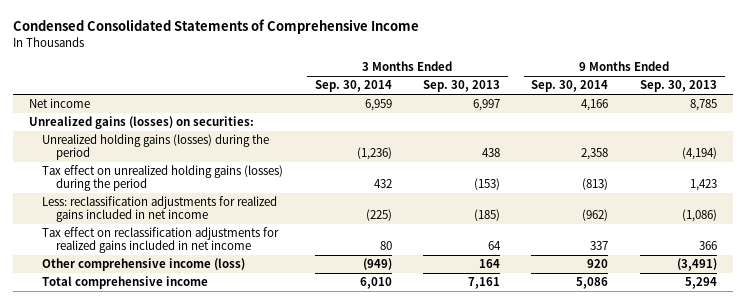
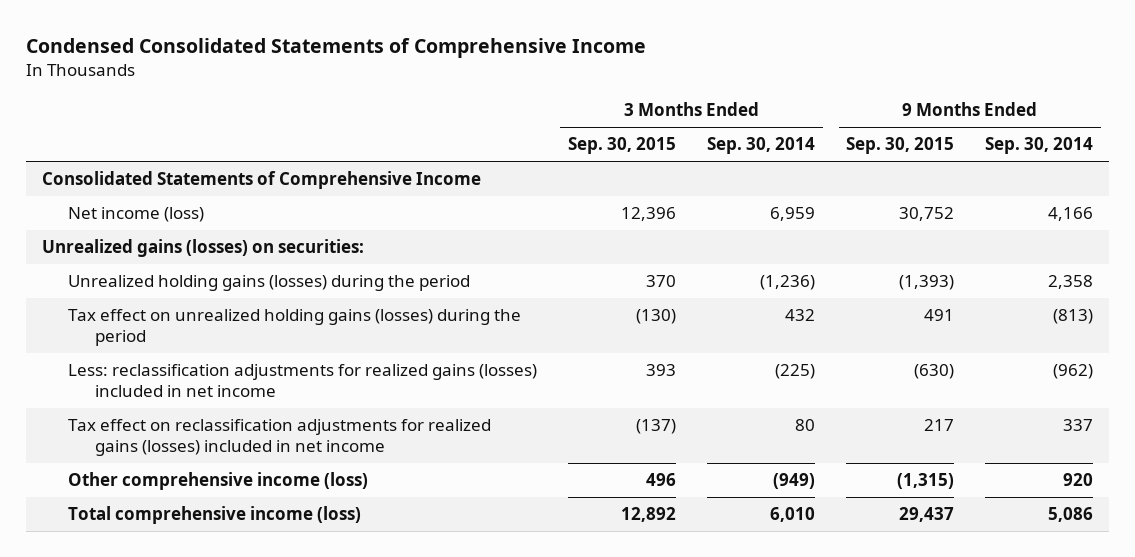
[423,80,501,93] Sep. 30, 2013 -> none
[639,80,717,93] Sep. 30, 2013 -> none
none -> [568,137,677,155] Sep. 30, 2015
none -> [846,137,955,155] Sep. 30, 2015
none -> [41,171,481,190] Consolidated Statements of Comprehensive Income
[29,98,91,109] Net income -> [68,207,205,223] Net income (loss)
[42,196,278,223] Less: reclassification adjustments for realized gains included in net income -> [68,364,538,398] Less: reclassification adjustments for realized gains (losses) included in net income
[42,227,280,254] Tax effect on reclassification adjustments for realized gains included in net income -> [68,419,492,457] Tax effect on reclassification adjustments for realized gains (losses) included in net income
[42,276,209,290] Total comprehensive income -> [68,506,362,525] Total comprehensive income (loss)

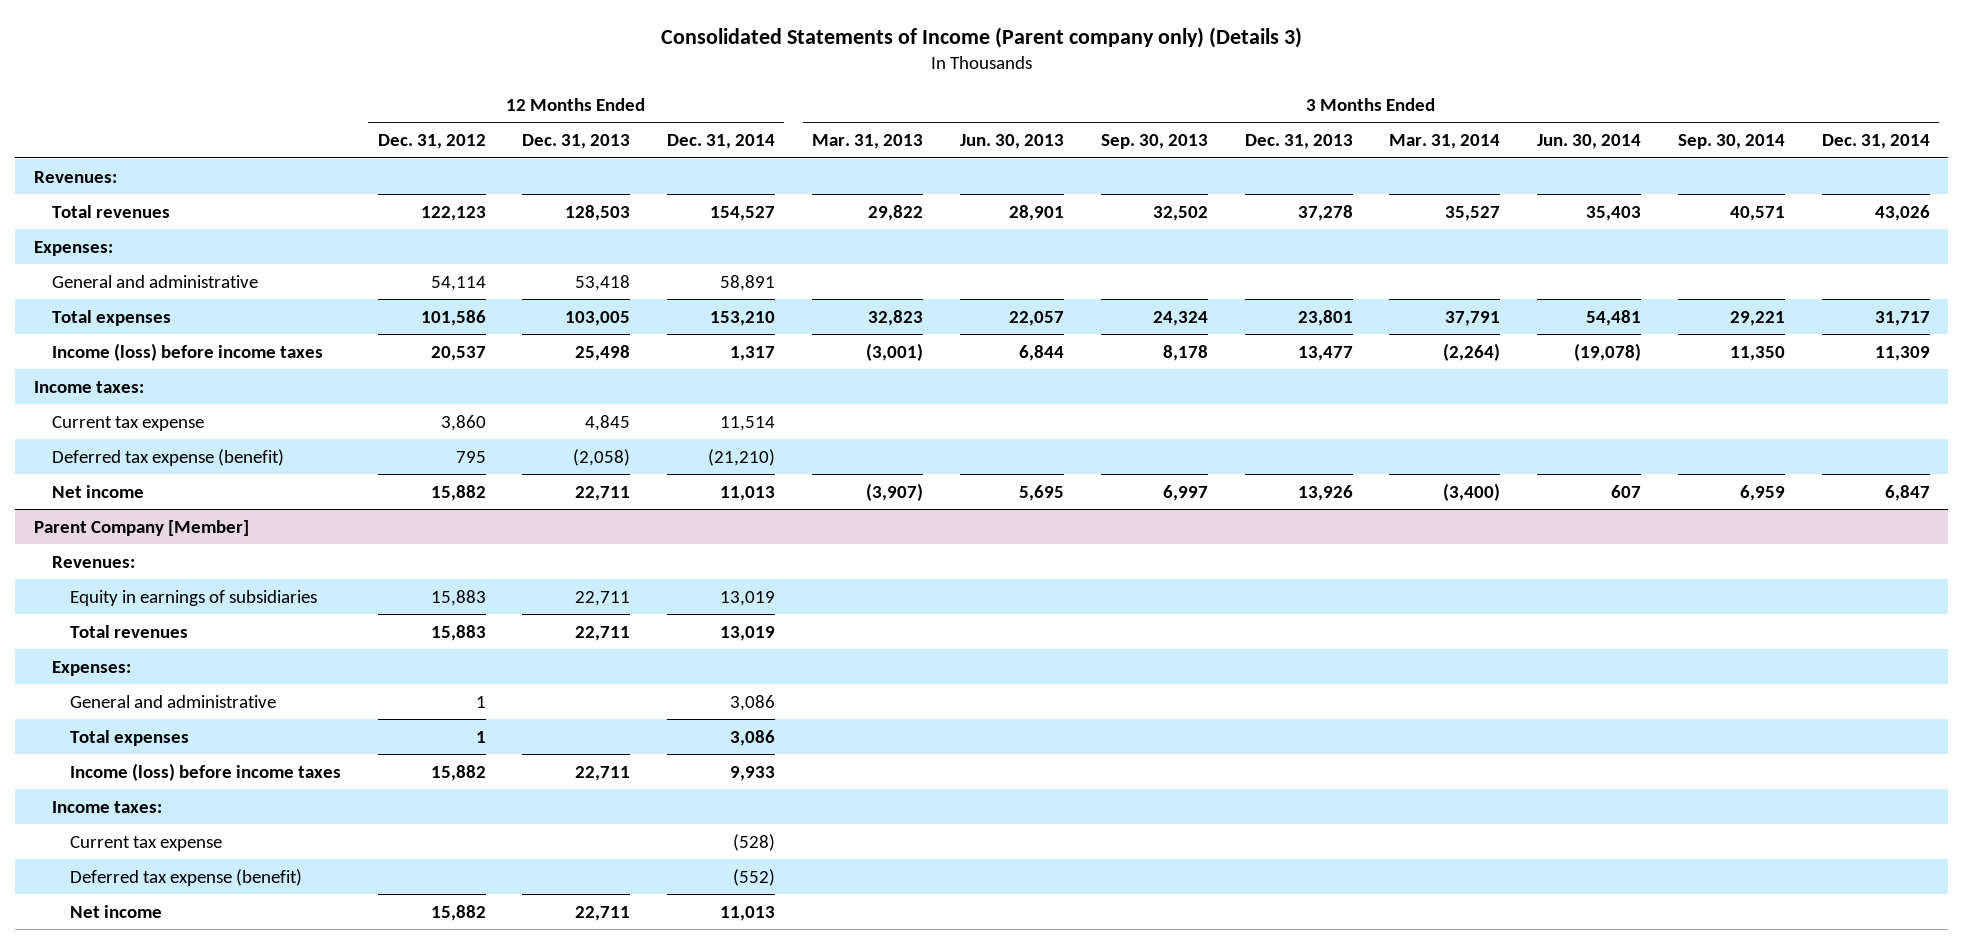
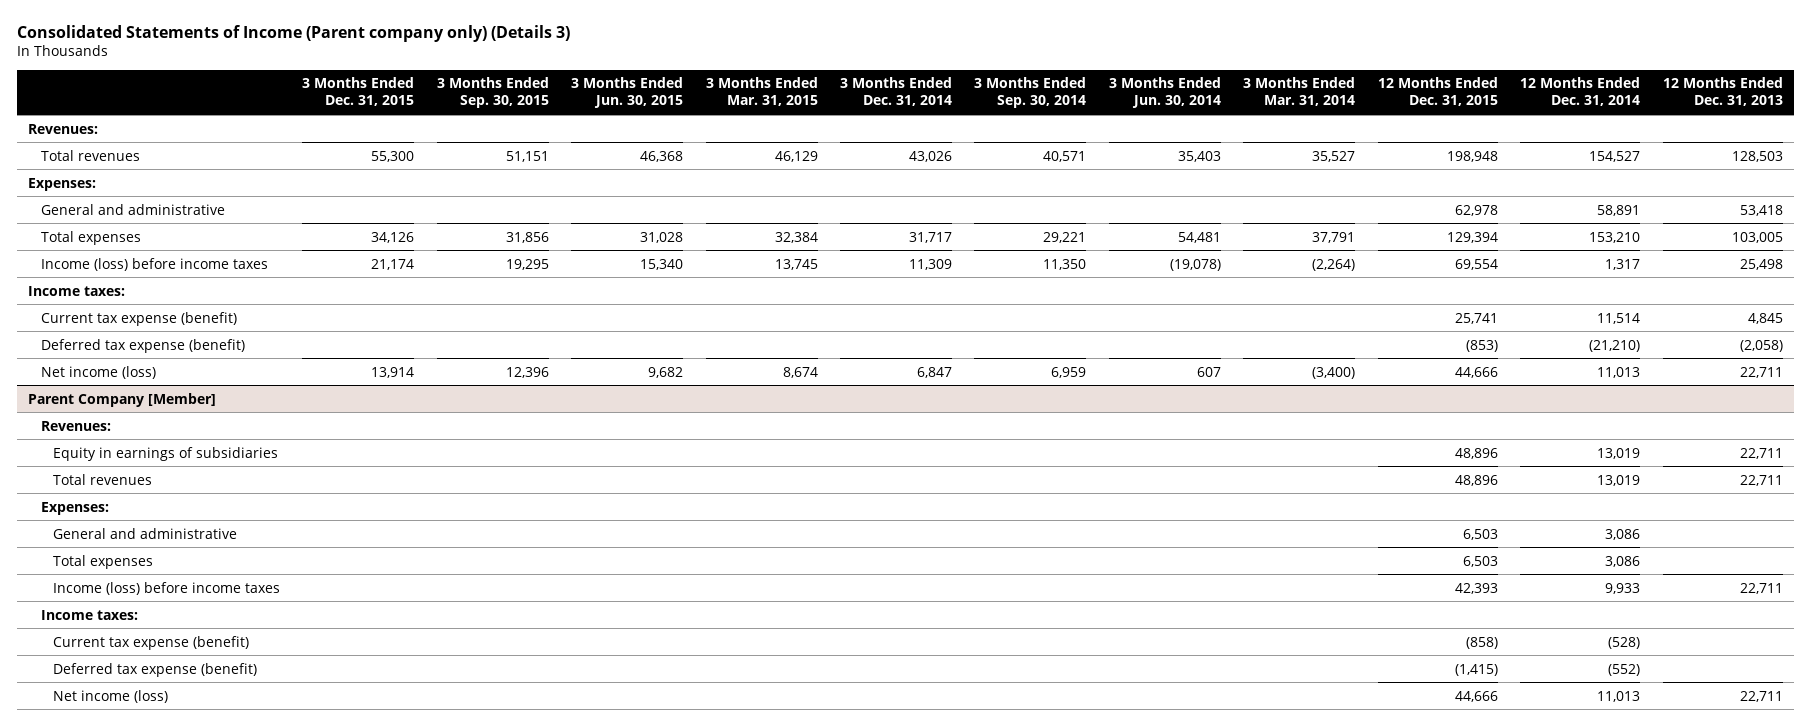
[377,134,486,150] Dec. 31, 2012 -> none
[812,134,924,150] Mar. 31, 2013 -> none
[959,134,1064,150] Jun. 30, 2013 -> none
[1100,134,1208,150] Sep. 30, 2013 -> none
[1244,134,1353,150] Dec. 31, 2013 -> none
none -> [302,77,415,107] 3 Months Ended Dec. 31, 2015
none -> [436,77,549,109] 3 Months Ended Sep. 30, 2015
none -> [571,77,684,109] 3 Months Ended Jun. 30, 2015
none -> [705,77,818,107] 3 Months Ended Mar. 31, 2015
none -> [1377,77,1498,107] 12 Months Ended Dec. 31, 2015
[51,415,204,431] Current tax expense -> [40,311,237,326] Current tax expense (benefit)
[51,484,144,498] Net income -> [40,365,156,379] Net income (loss)
[69,835,222,851] Current tax expense -> [52,635,249,650] Current tax expense (benefit)
[69,904,162,918] Net income -> [52,689,168,703] Net income (loss)

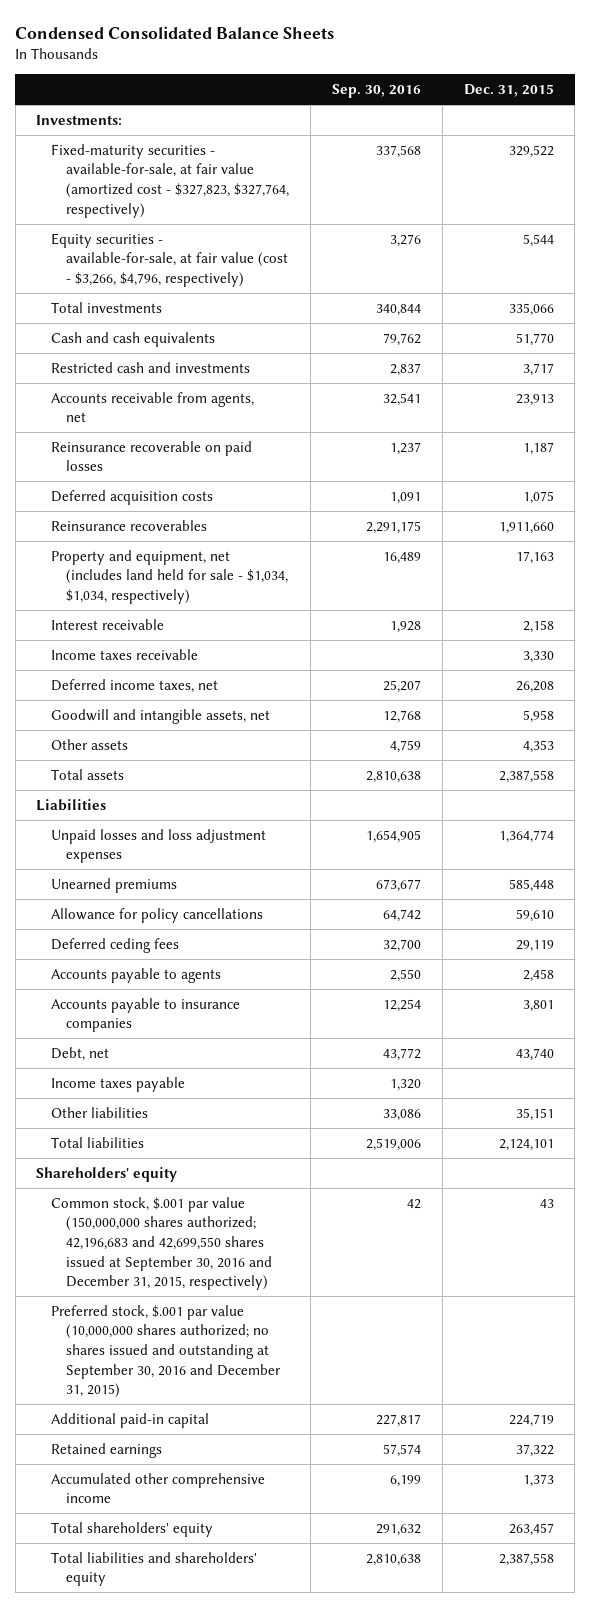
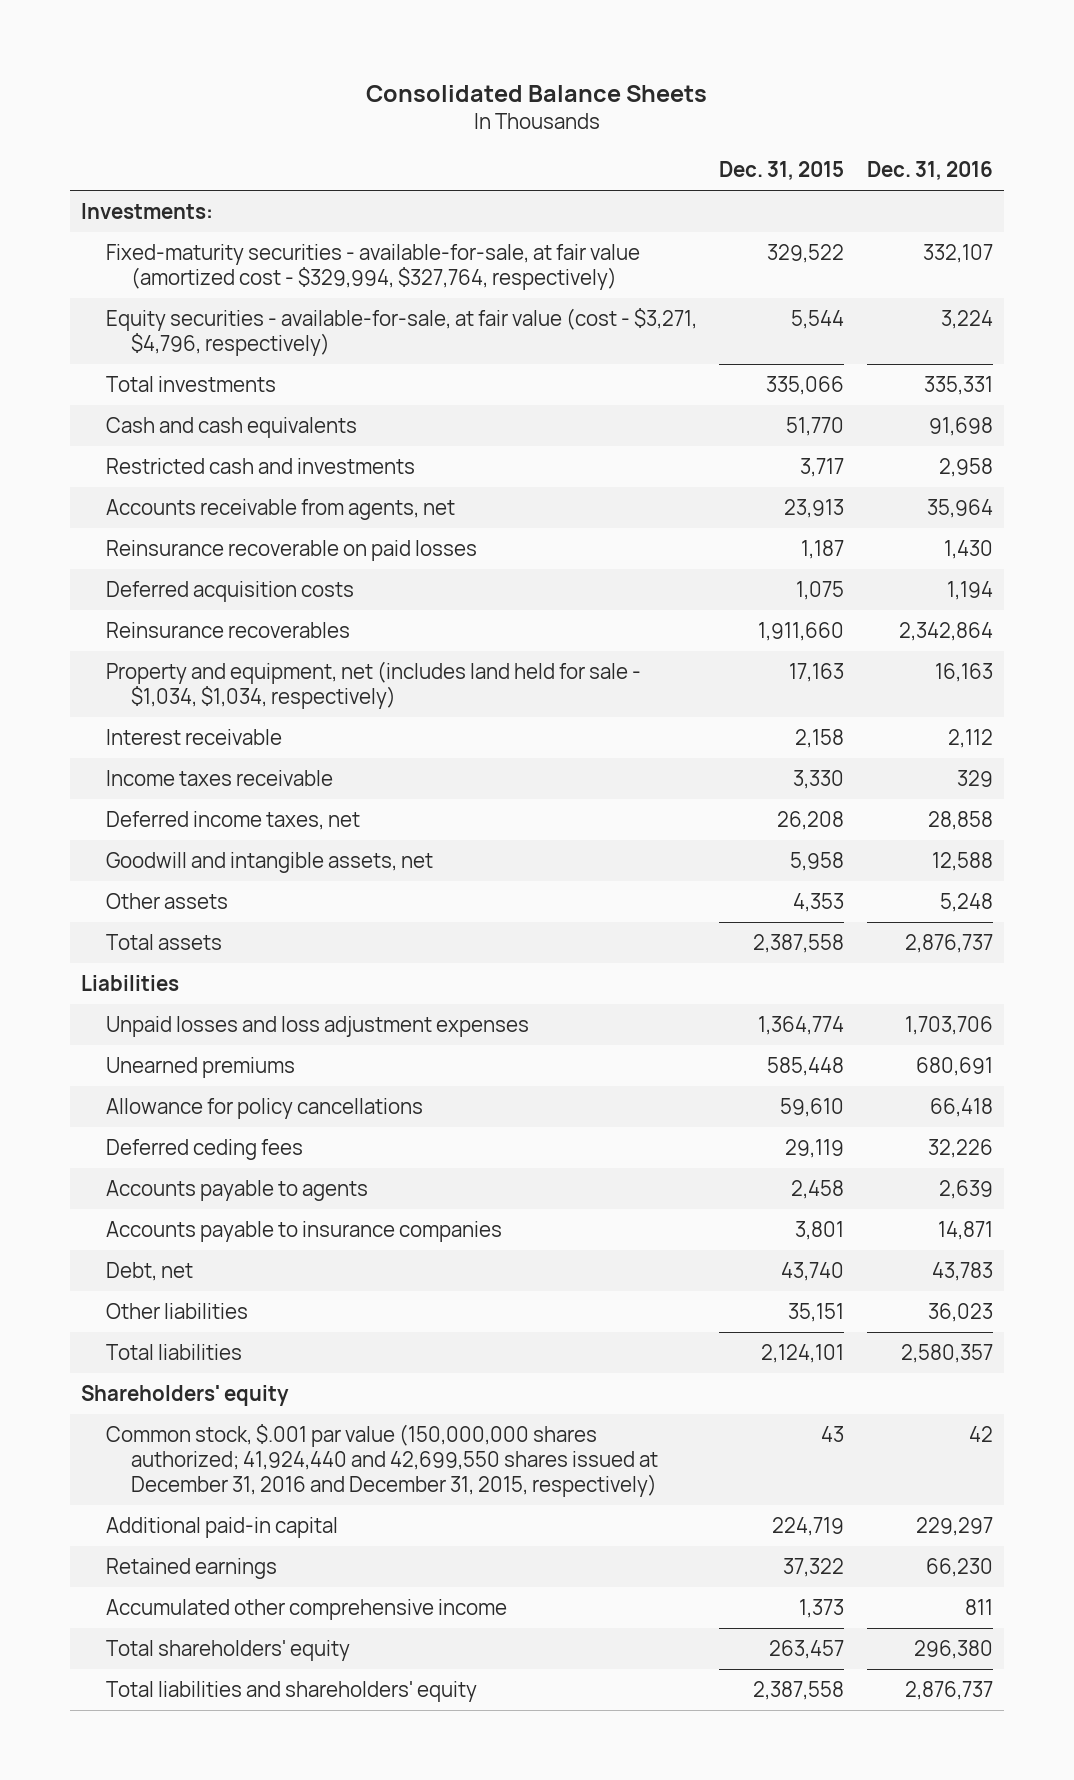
[15,25,335,39] Condensed Consolidated Balance Sheets -> [366,84,708,102] Consolidated Balance Sheets
[331,84,421,99] Sep. 30, 2016 -> none
none -> [866,161,993,181] Dec. 31, 2016
[51,143,290,218] Fixed-maturity securities - available-for-sale, at fair value (amortized cost - $327,823, $327,764, respectively) -> [105,243,640,291] Fixed-maturity securities - available-for-sale, at fair value (amortized cost - $329,994, $327,764, respectively)
[51,232,289,287] Equity securities - available-for-sale, at fair value (cost - $3,266, $4,796, respectively) -> [105,307,697,357] Equity securities - available-for-sale, at fair value (cost - $3,271, $4,796, respectively)
[51,1076,186,1092] Income taxes payable -> none
[51,1304,282,1399] Preferred stock, $.001 par value (10,000,000 shares authorized; no shares issued and outstanding at September 30, 2016 and December 31, 2015) -> none
[51,1196,273,1291] Common stock, $.001 par value (150,000,000 shares authorized; 42,196,683 and 42,699,550 shares issued at September 30, 2016 and December 31, 2015, respectively) -> [105,1423,658,1498] Common stock, $.001 par value (150,000,000 shares authorized; 41,924,440 and 42,699,550 shares issued at December 31, 2016 and December 31, 2015, respectively)

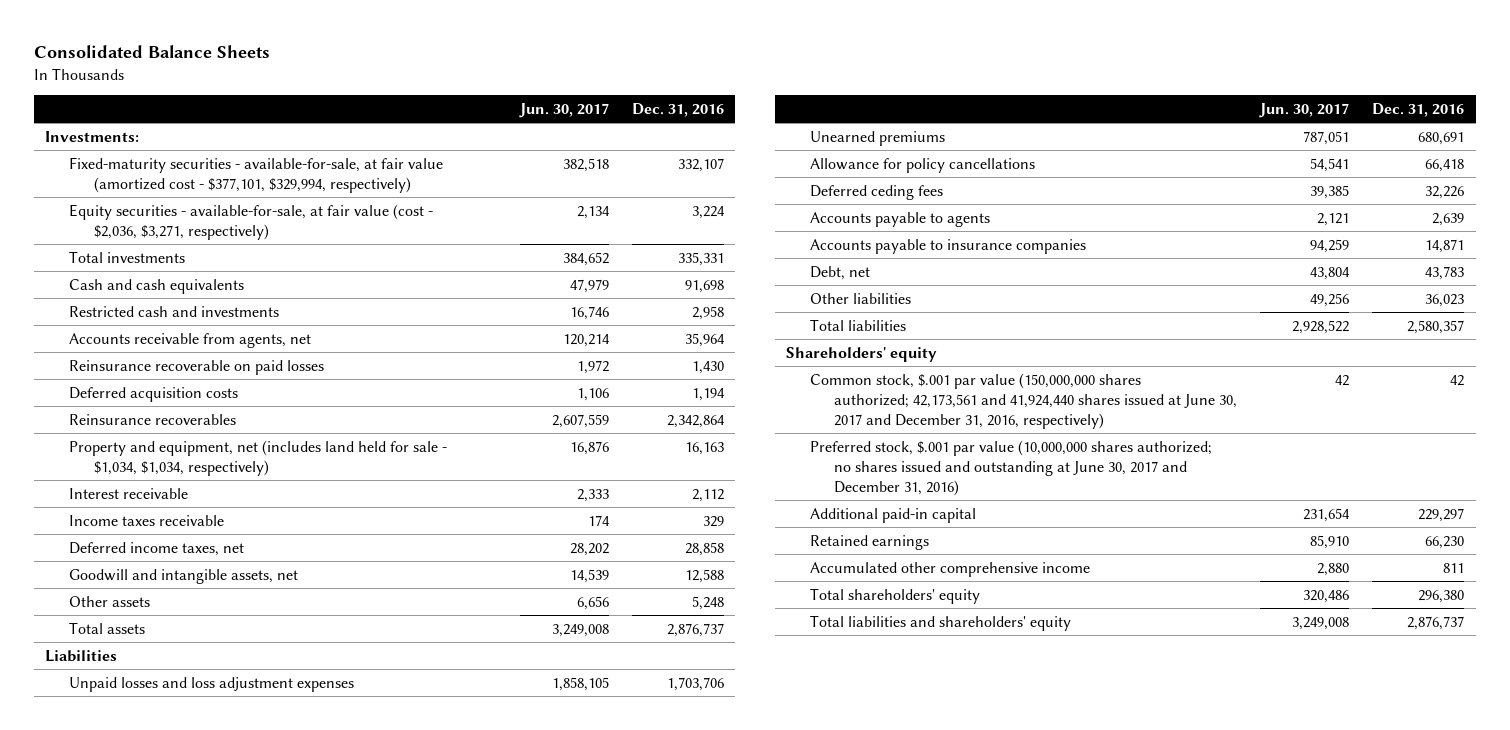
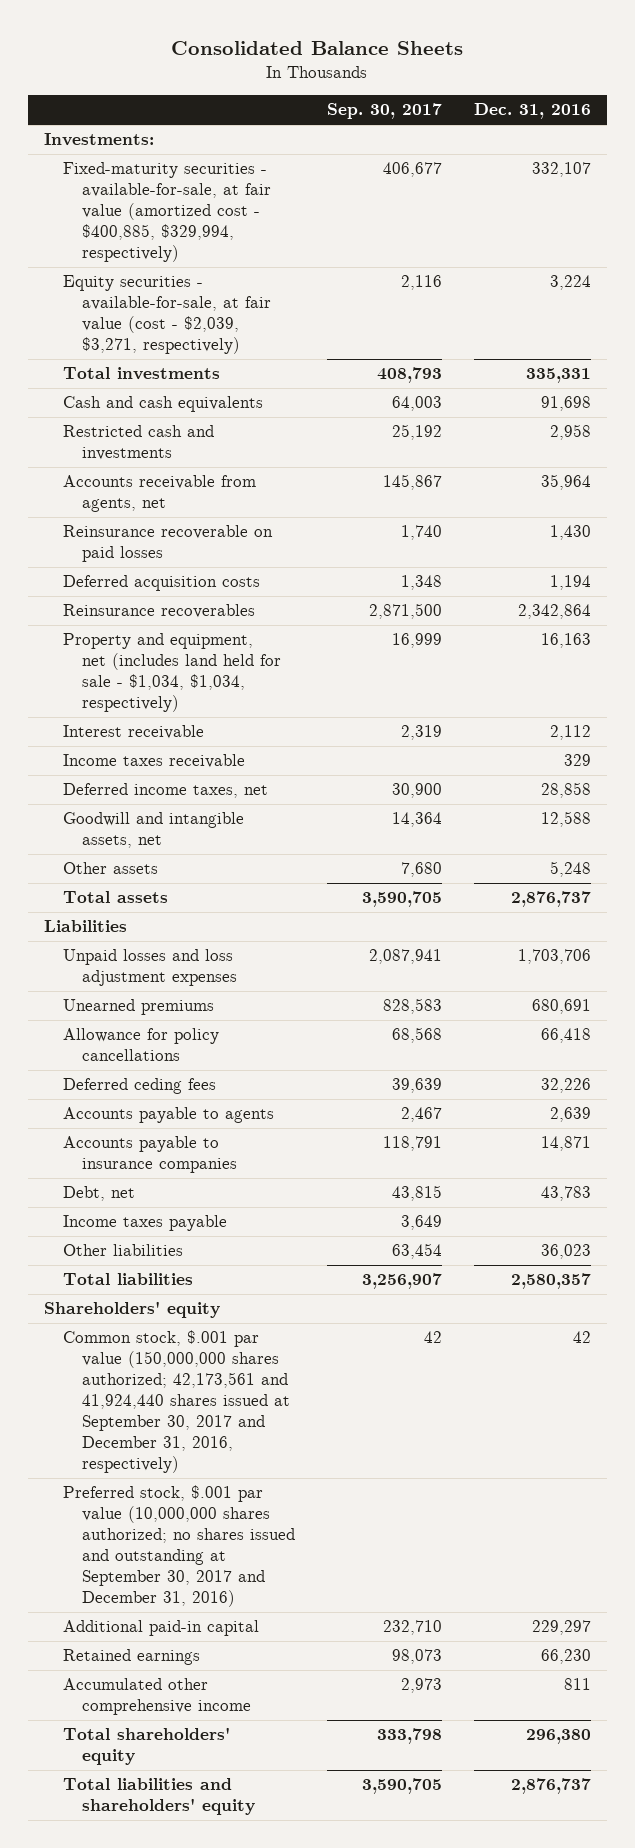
[518,102,609,118] Jun. 30, 2017 -> none
none -> [327,103,443,120] Sep. 30, 2017
[69,156,444,193] Fixed-maturity securities - available-for-sale, at fair value (amortized cost - $377,101, $329,994, respectively) -> [63,162,272,263] Fixed-maturity securities - available-for-sale, at fair value (amortized cost - $400,885, $329,994, respectively)
[69,203,434,240] Equity securities - available-for-sale, at fair value (cost - $2,036, $3,271, respectively) -> [63,275,272,355] Equity securities - available-for-sale, at fair value (cost - $2,039, $3,271, respectively)
none -> [63,1215,228,1232] Income taxes payable
[810,372,1238,429] Common stock, $.001 par value (150,000,000 shares authorized; 42,173,561 and 41,924,440 shares issued at June 30, 2017 and December 31, 2016, respectively) -> [63,1330,291,1474] Common stock, $.001 par value (150,000,000 shares authorized; 42,173,561 and 41,924,440 shares issued at September 30, 2017 and December 31, 2016, respectively)
[810,439,1213,496] Preferred stock, $.001 par value (10,000,000 shares authorized; no shares issued and outstanding at June 30, 2017 and December 31, 2016) -> [63,1485,296,1608] Preferred stock, $.001 par value (10,000,000 shares authorized; no shares issued and outstanding at September 30, 2017 and December 31, 2016)

